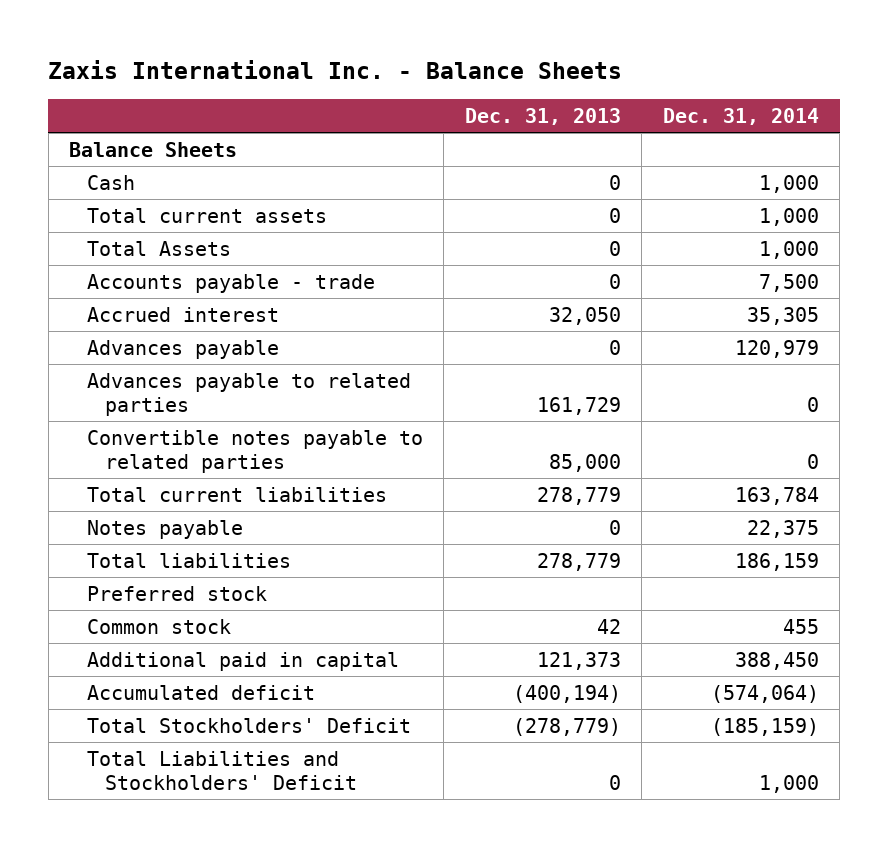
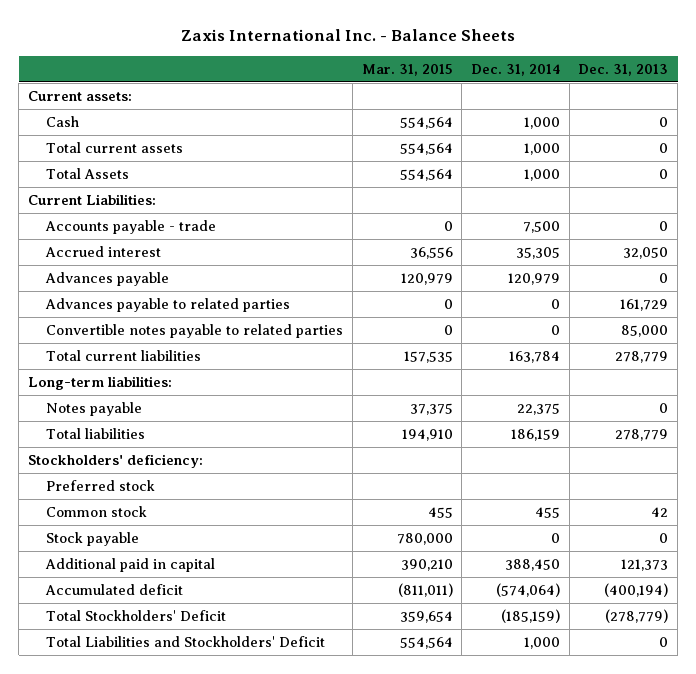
none -> [361,63,453,76] Mar. 31, 2015
[69,141,238,157] Balance Sheets -> none
none -> [27,90,132,101] Current assets:
none -> [27,193,156,205] Current Liabilities:
none -> [27,375,172,390] Long-term liabilities:
none -> [27,453,203,468] Stockholders' deficiency:
none -> [46,531,140,546] Stock payable

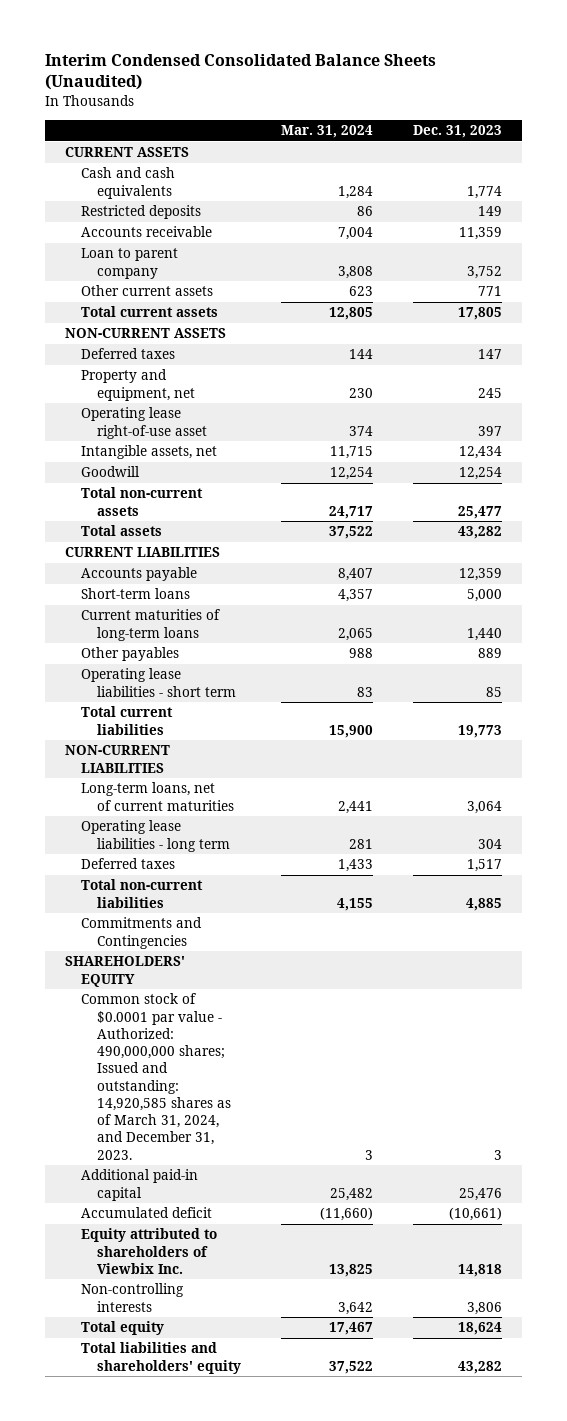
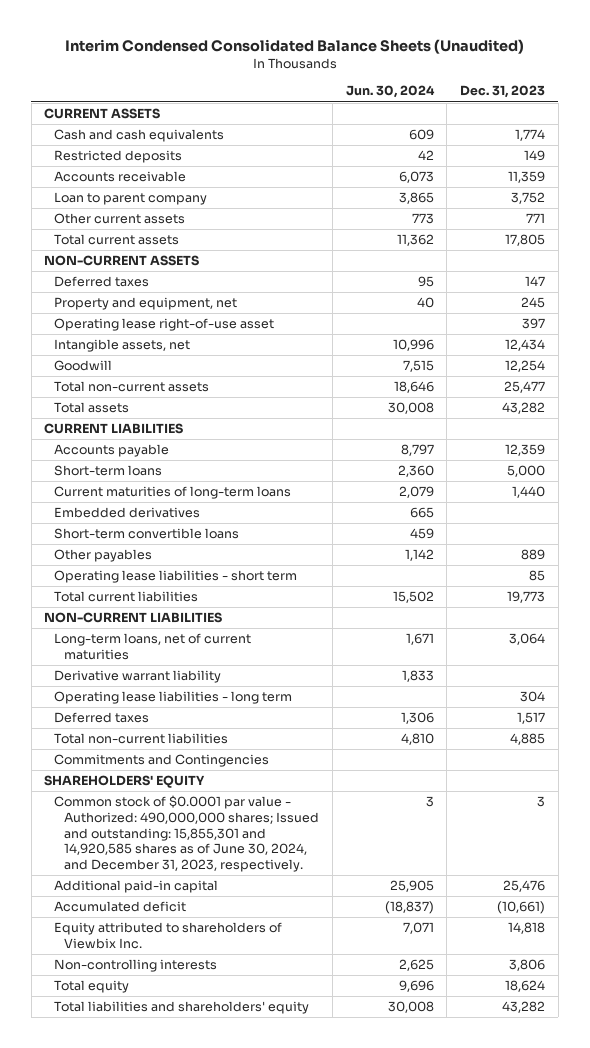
[280,125,373,139] Mar. 31, 2024 -> none
none -> [345,85,435,99] Jun. 30, 2024
none -> [54,507,201,519] Embedded derivatives
none -> [54,528,240,540] Short-term convertible loans
none -> [54,670,222,684] Derivative warrant liability
[80,993,231,1160] Common stock of $0.0001 par value - Authorized: 490,000,000 shares; Issued and outstanding: 14,920,585 shares as of March 31, 2024, and December 31, 2023. -> [54,795,320,873] Common stock of $0.0001 par value - Authorized: 490,000,000 shares; Issued and outstanding: 15,855,301 and 14,920,585 shares as of June 30, 2024, and December 31, 2023, respectively.

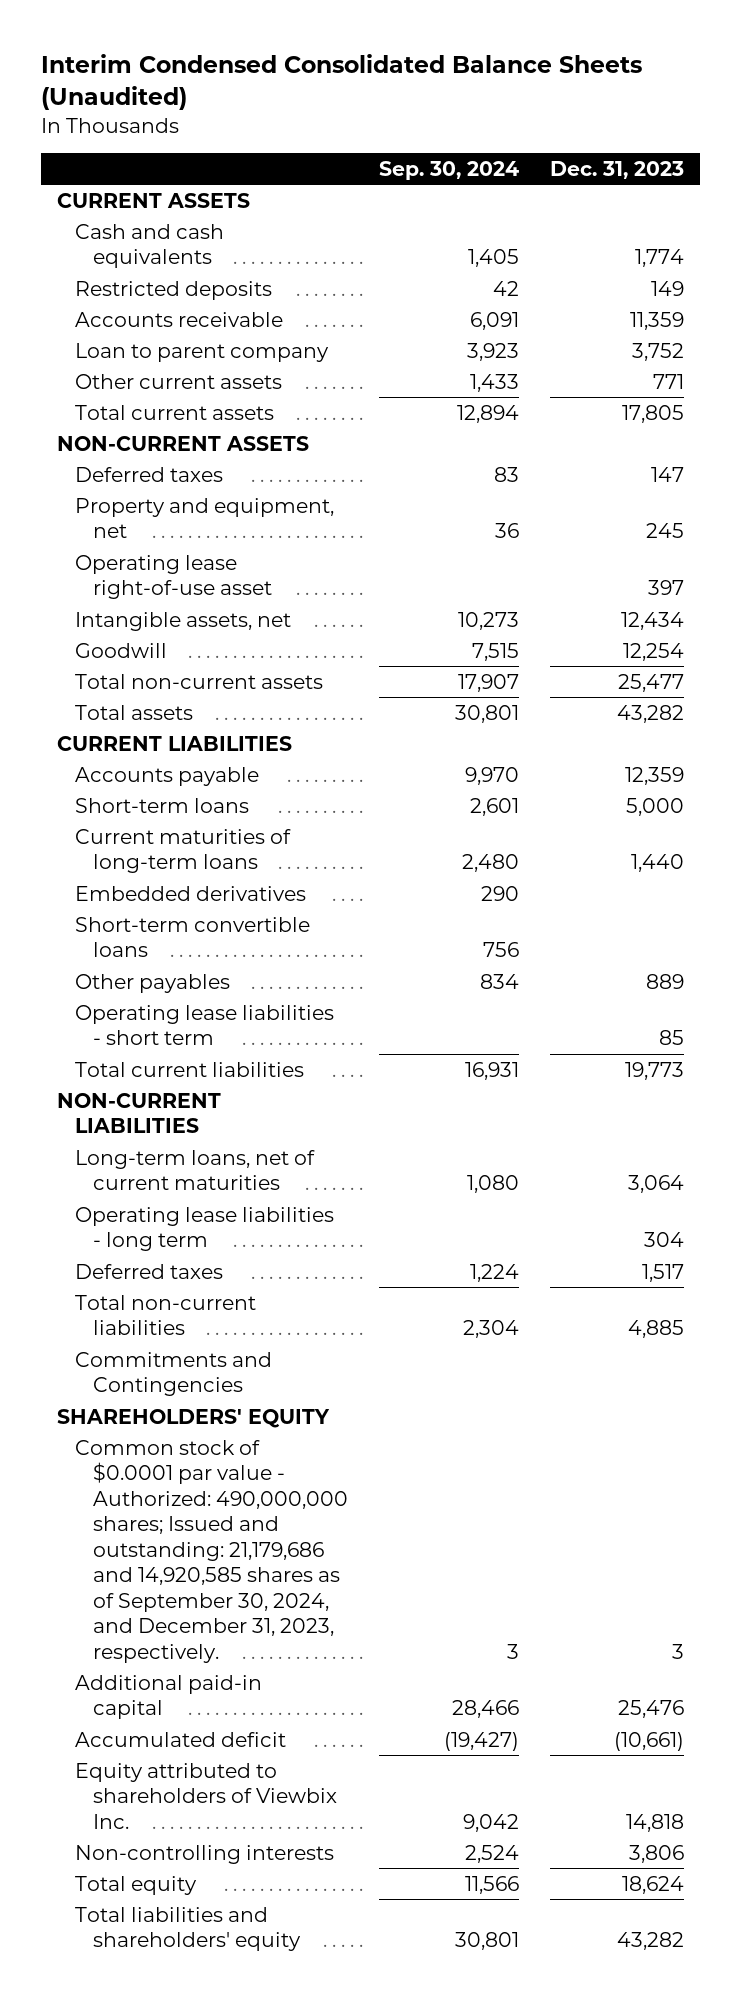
[345,85,435,99] Jun. 30, 2024 -> none
none -> [378,160,519,180] Sep. 30, 2024
[54,670,222,684] Derivative warrant liability -> none
[54,795,320,873] Common stock of $0.0001 par value - Authorized: 490,000,000 shares; Issued and outstanding: 15,855,301 and 14,920,585 shares as of June 30, 2024, and December 31, 2023, respectively. -> [74,1439,348,1663] Common stock of $0.0001 par value - Authorized: 490,000,000 shares; Issued and outstanding: 21,179,686 and 14,920,585 shares as of September 30, 2024, and December 31, 2023, respectively.

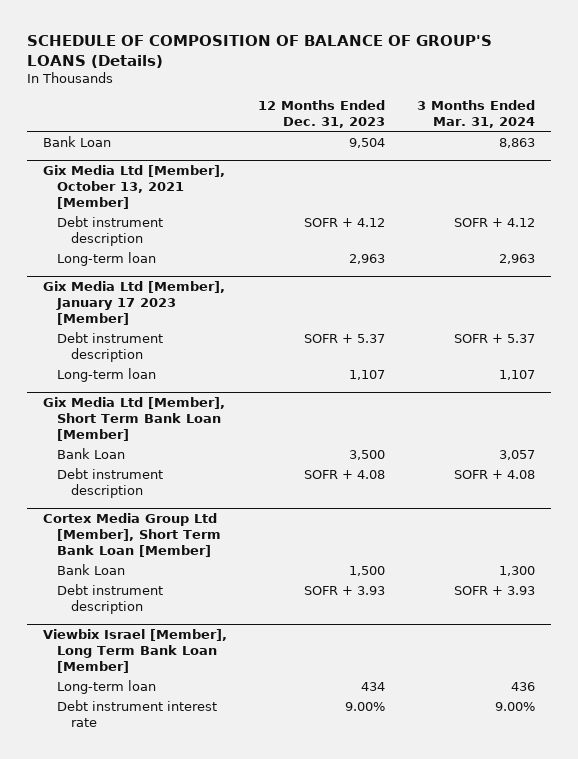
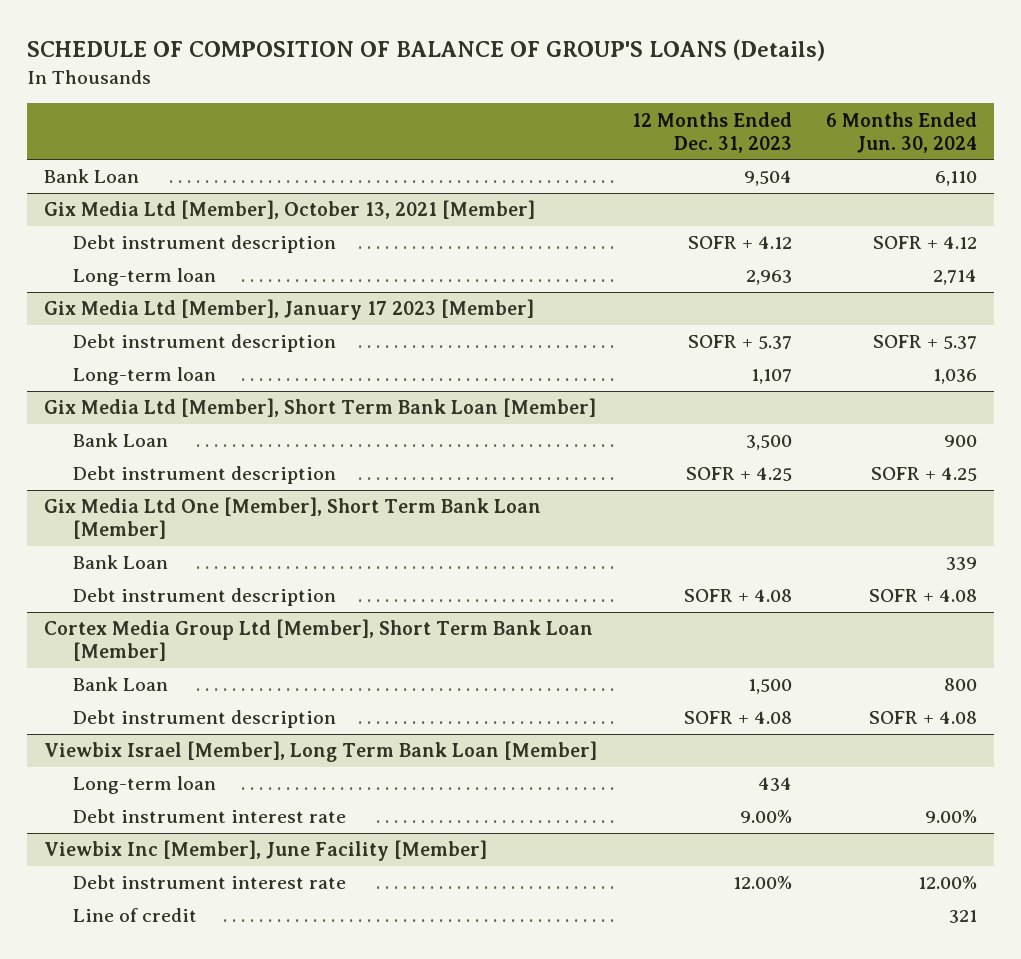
[417,99,536,128] 3 Months Ended Mar. 31, 2024 -> none
none -> [825,111,977,153] 6 Months Ended Jun. 30, 2024
none -> [72,466,336,485] Debt instrument description
none -> [44,497,542,540] Gix Media Ltd One [Member], Short Term Bank Loan [Member]
none -> [72,555,168,570] Bank Loan
[304,585,386,595] SOFR + 3.93 -> [683,711,792,725] SOFR + 4.08
none -> [44,840,488,862] Viewbix Inc [Member], June Facility [Member]
none -> [72,875,346,890] Debt instrument interest rate
none -> [72,908,197,923] Line of credit

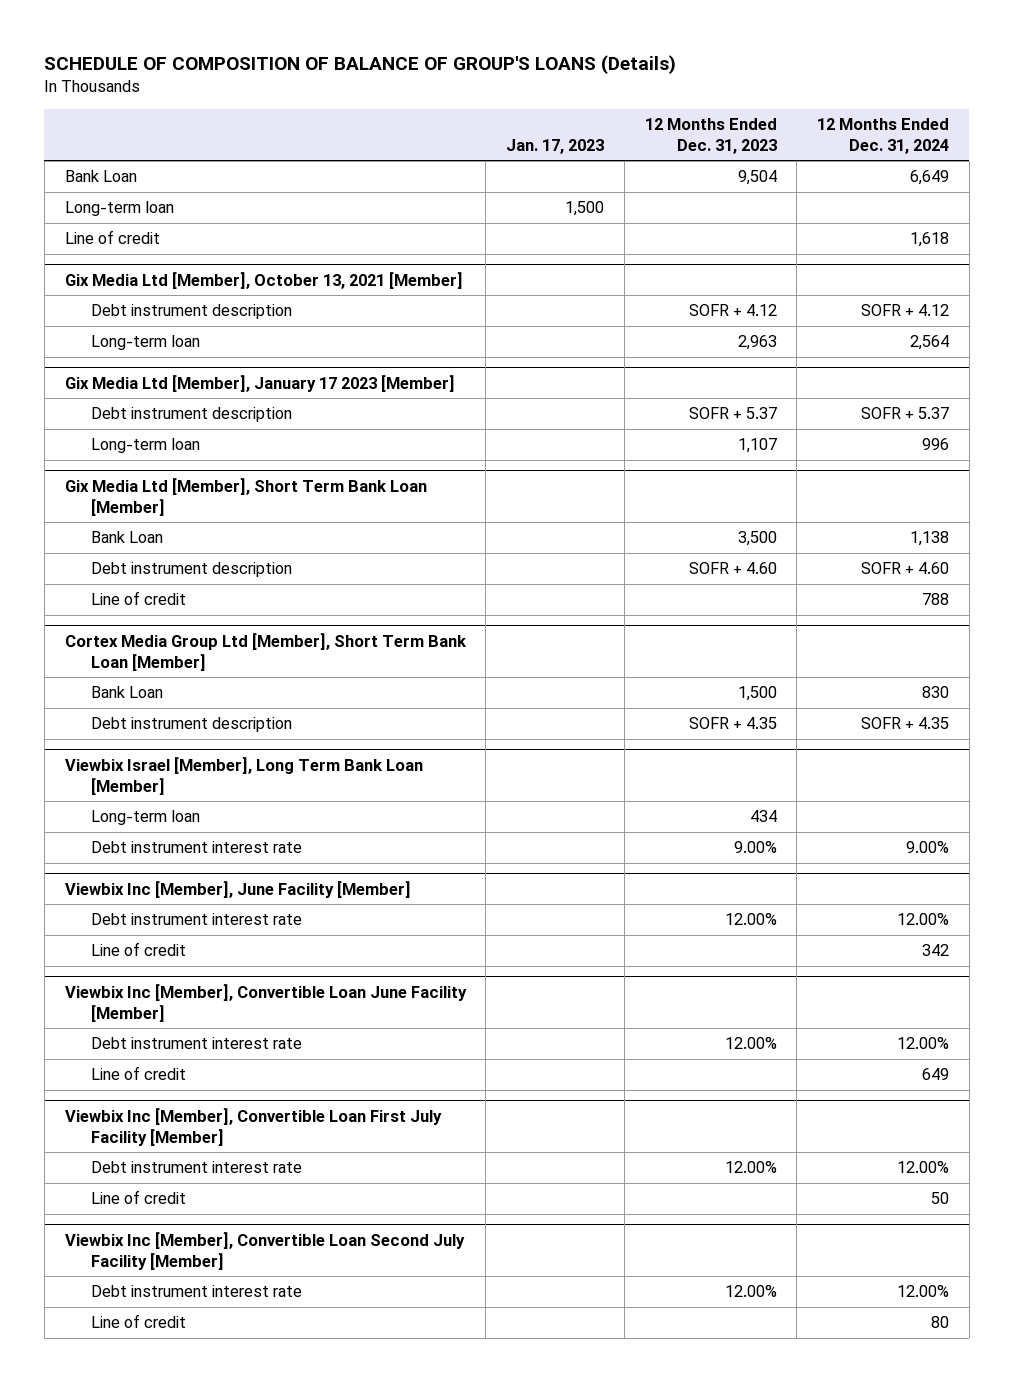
[825,111,977,153] 6 Months Ended Jun. 30, 2024 -> none
none -> [506,138,605,154] Jan. 17, 2023
none -> [817,117,950,154] 12 Months Ended Dec. 31, 2024
none -> [64,201,174,217] Long-term loan
none -> [64,230,160,245] Line of credit
[44,497,542,540] Gix Media Ltd One [Member], Short Term Bank Loan [Member] -> none
[72,555,168,570] Bank Loan -> none
[72,588,336,607] Debt instrument description -> none
[685,467,792,482] SOFR + 4.25 -> [688,562,777,575] SOFR + 4.60
none -> [90,591,186,606] Line of credit
[683,711,792,725] SOFR + 4.08 -> [688,717,777,730] SOFR + 4.35
none -> [64,983,467,1022] Viewbix Inc [Member], Convertible Loan June Facility [Member]
none -> [90,1037,302,1050] Debt instrument interest rate
none -> [90,1066,186,1081] Line of credit
none -> [64,1107,442,1146] Viewbix Inc [Member], Convertible Loan First July Facility [Member]
none -> [90,1161,302,1174] Debt instrument interest rate
none -> [90,1190,186,1205] Line of credit
none -> [64,1231,465,1270] Viewbix Inc [Member], Convertible Loan Second July Facility [Member]
none -> [90,1285,302,1298] Debt instrument interest rate
none -> [90,1314,186,1329] Line of credit

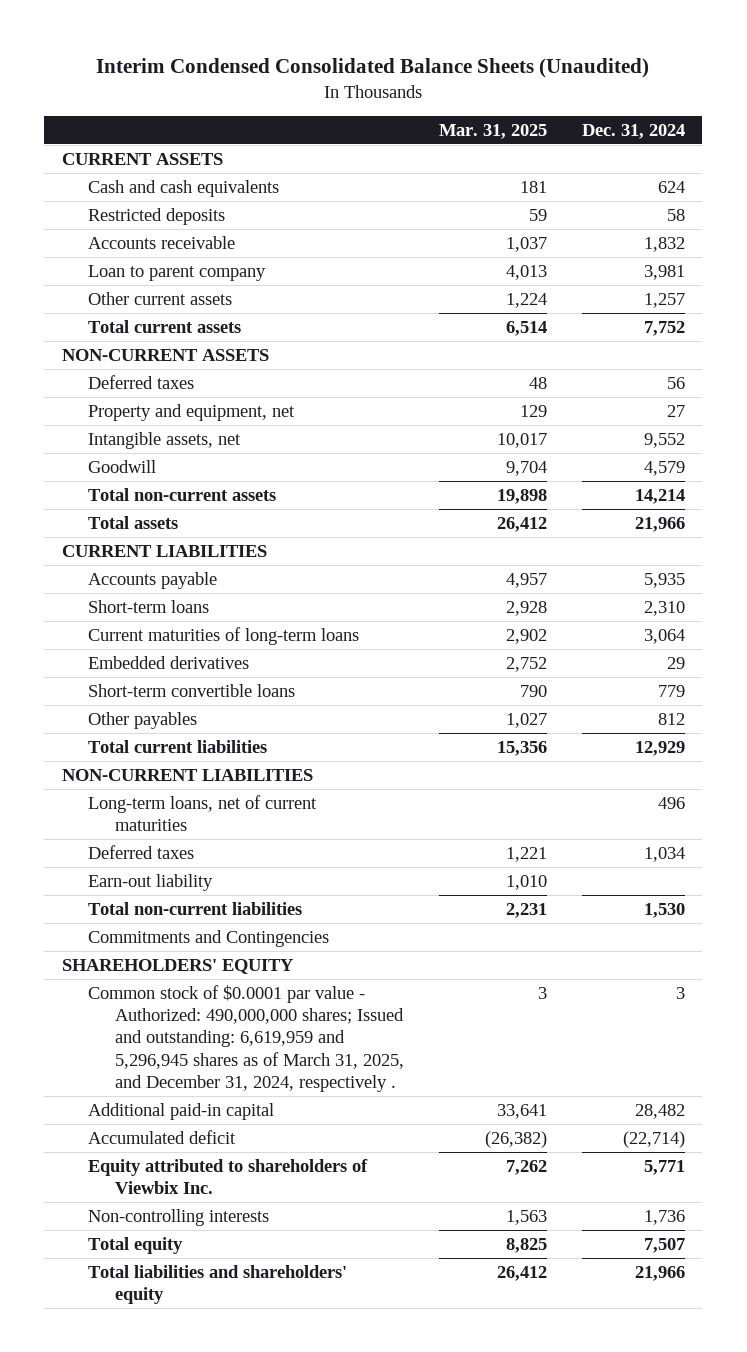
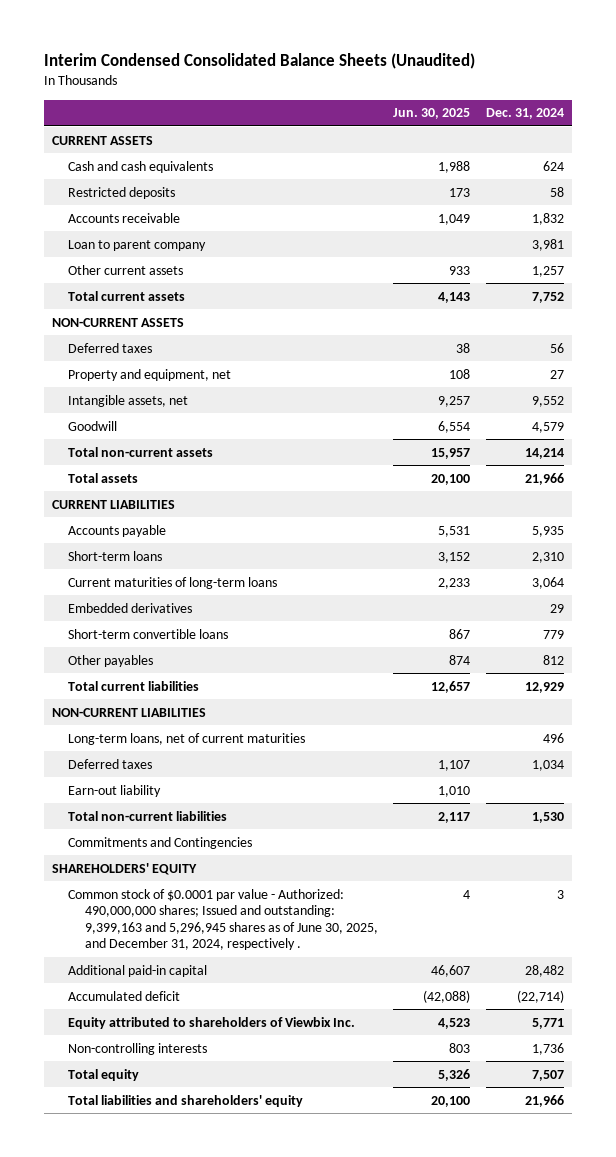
[438,124,547,140] Mar. 31, 2025 -> none
none -> [393,108,471,120] Jun. 30, 2025
[88,984,404,1092] Common stock of $0.0001 par value - Authorized: 490,000,000 shares; Issued and outstanding: 6,619,959 and 5,296,945 shares as of March 31, 2025, and December 31, 2024, respectively . -> [68,888,378,951] Common stock of $0.0001 par value - Authorized: 490,000,000 shares; Issued and outstanding: 9,399,163 and 5,296,945 shares as of June 30, 2025, and December 31, 2024, respectively .

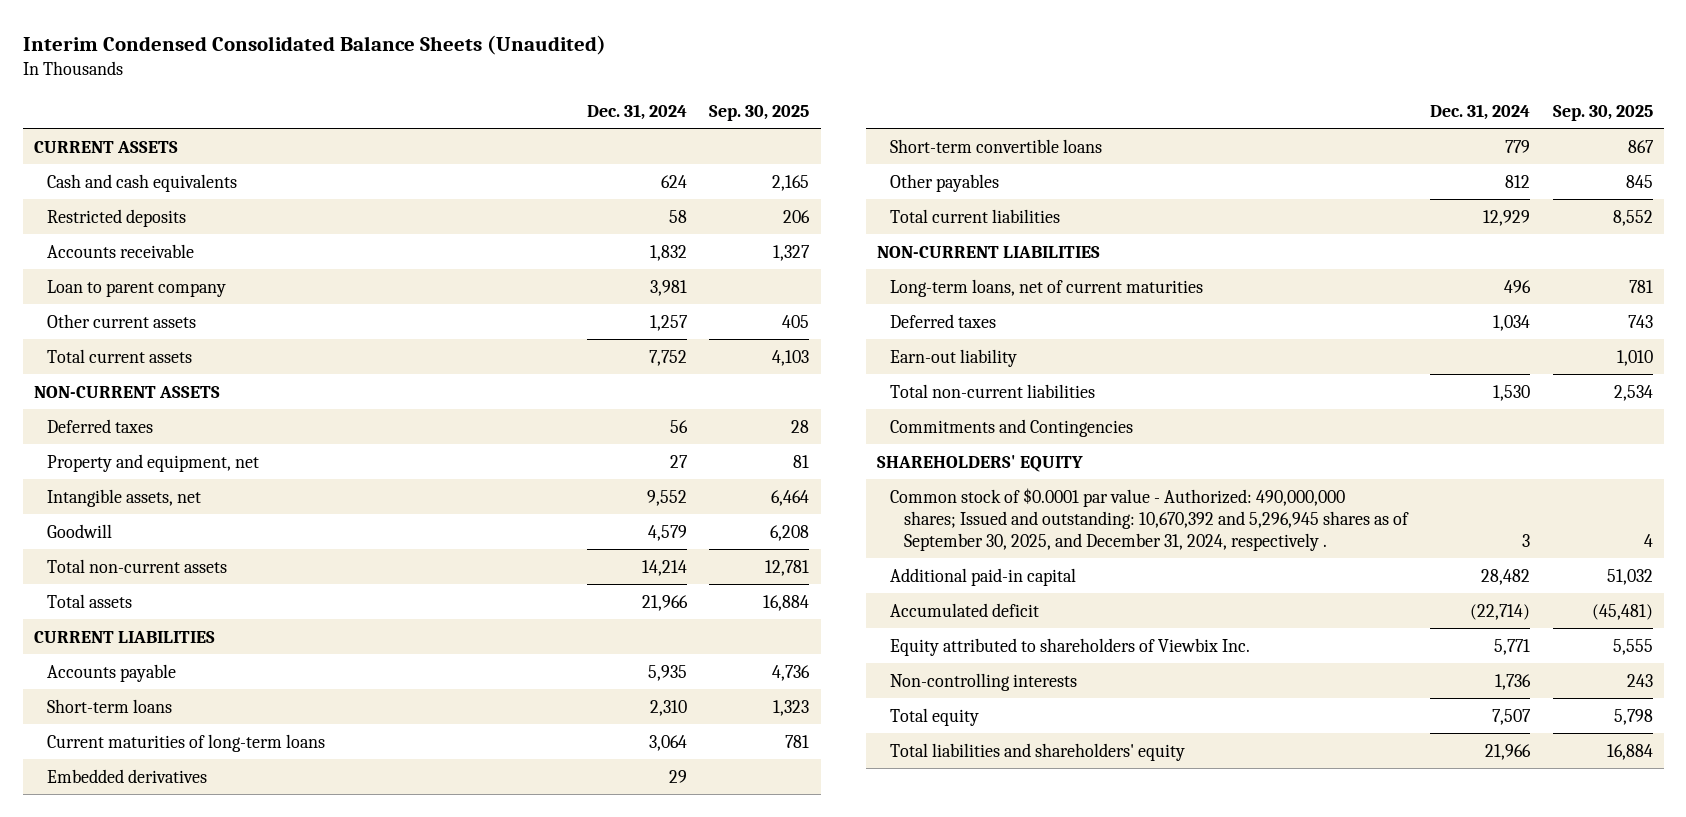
[393,108,471,120] Jun. 30, 2025 -> none
none -> [709,104,810,121] Sep. 30, 2025
[68,888,378,951] Common stock of $0.0001 par value - Authorized: 490,000,000 shares; Issued and outstanding: 9,399,163 and 5,296,945 shares as of June 30, 2025, and December 31, 2024, respectively . -> [890,487,1409,552] Common stock of $0.0001 par value - Authorized: 490,000,000 shares; Issued and outstanding: 10,670,392 and 5,296,945 shares as of September 30, 2025, and December 31, 2024, respectively .

